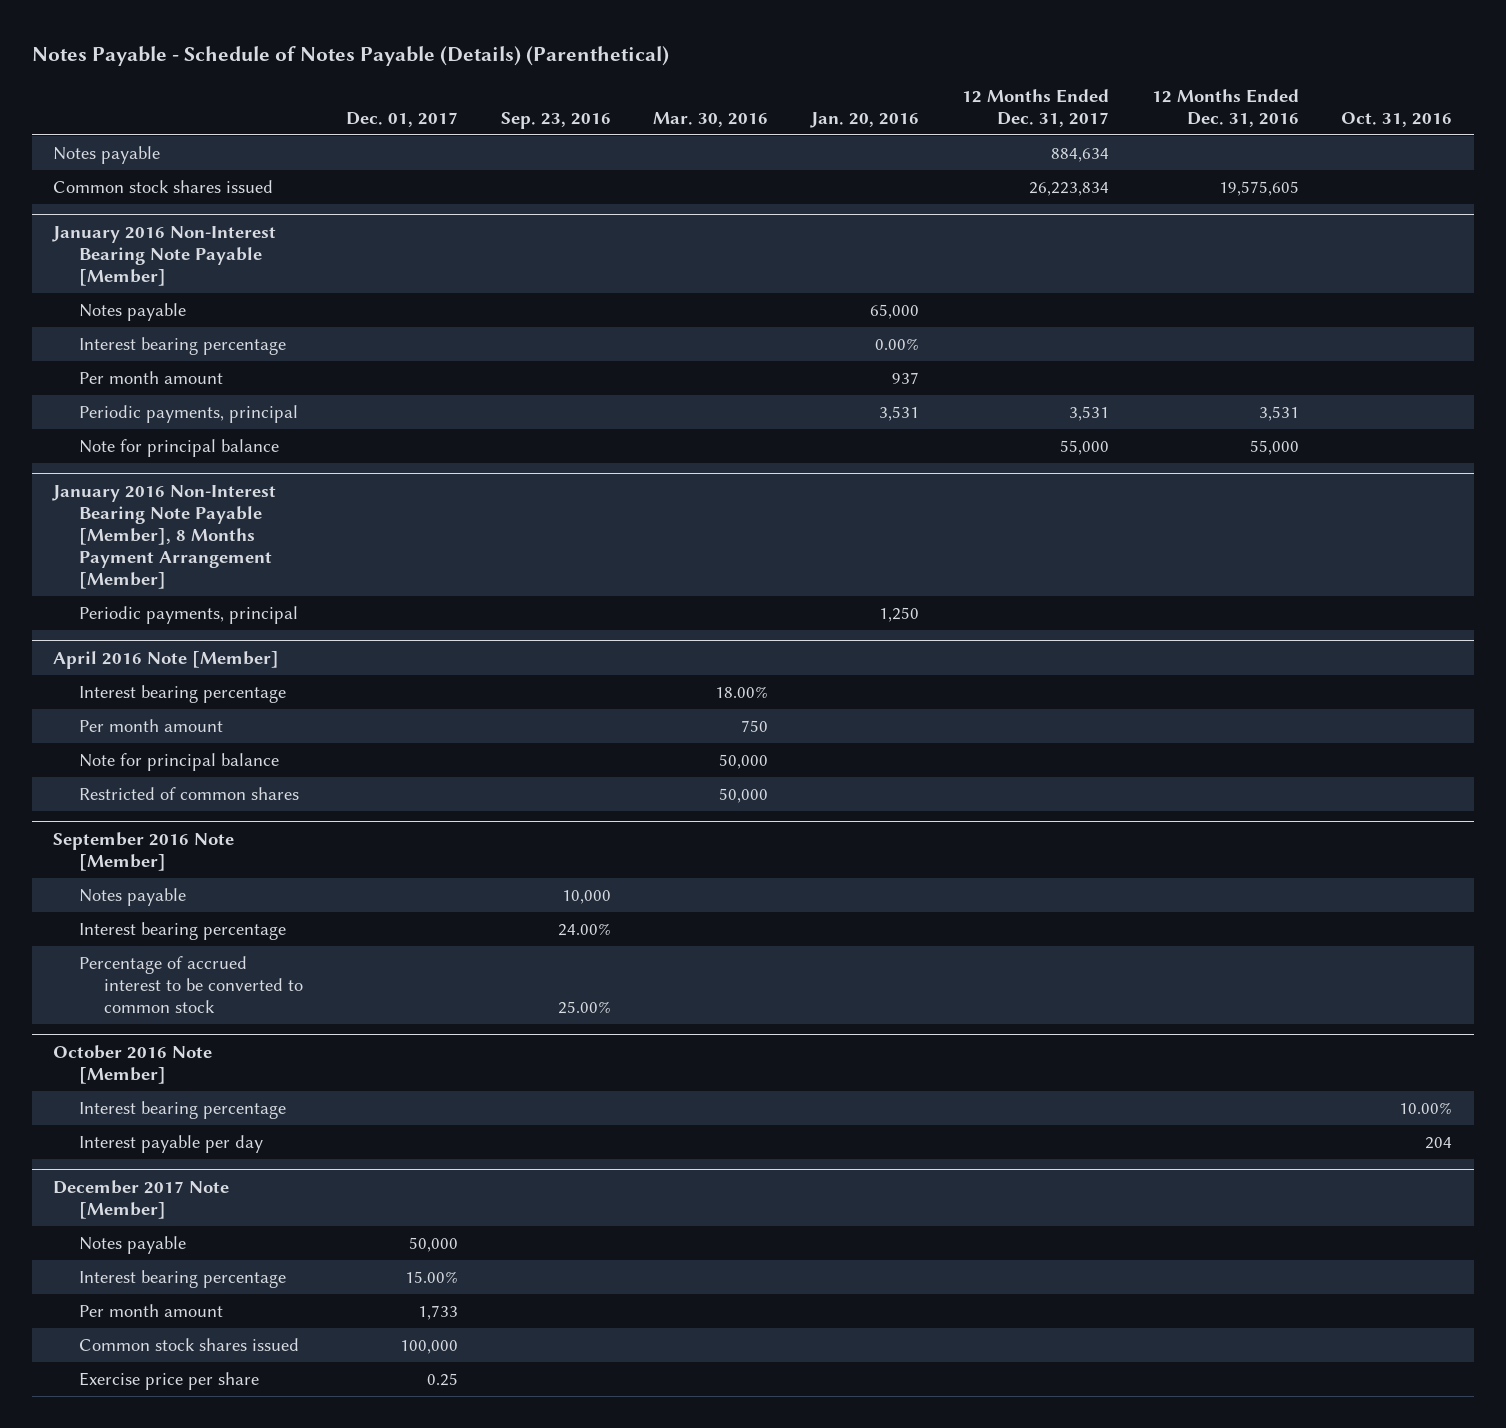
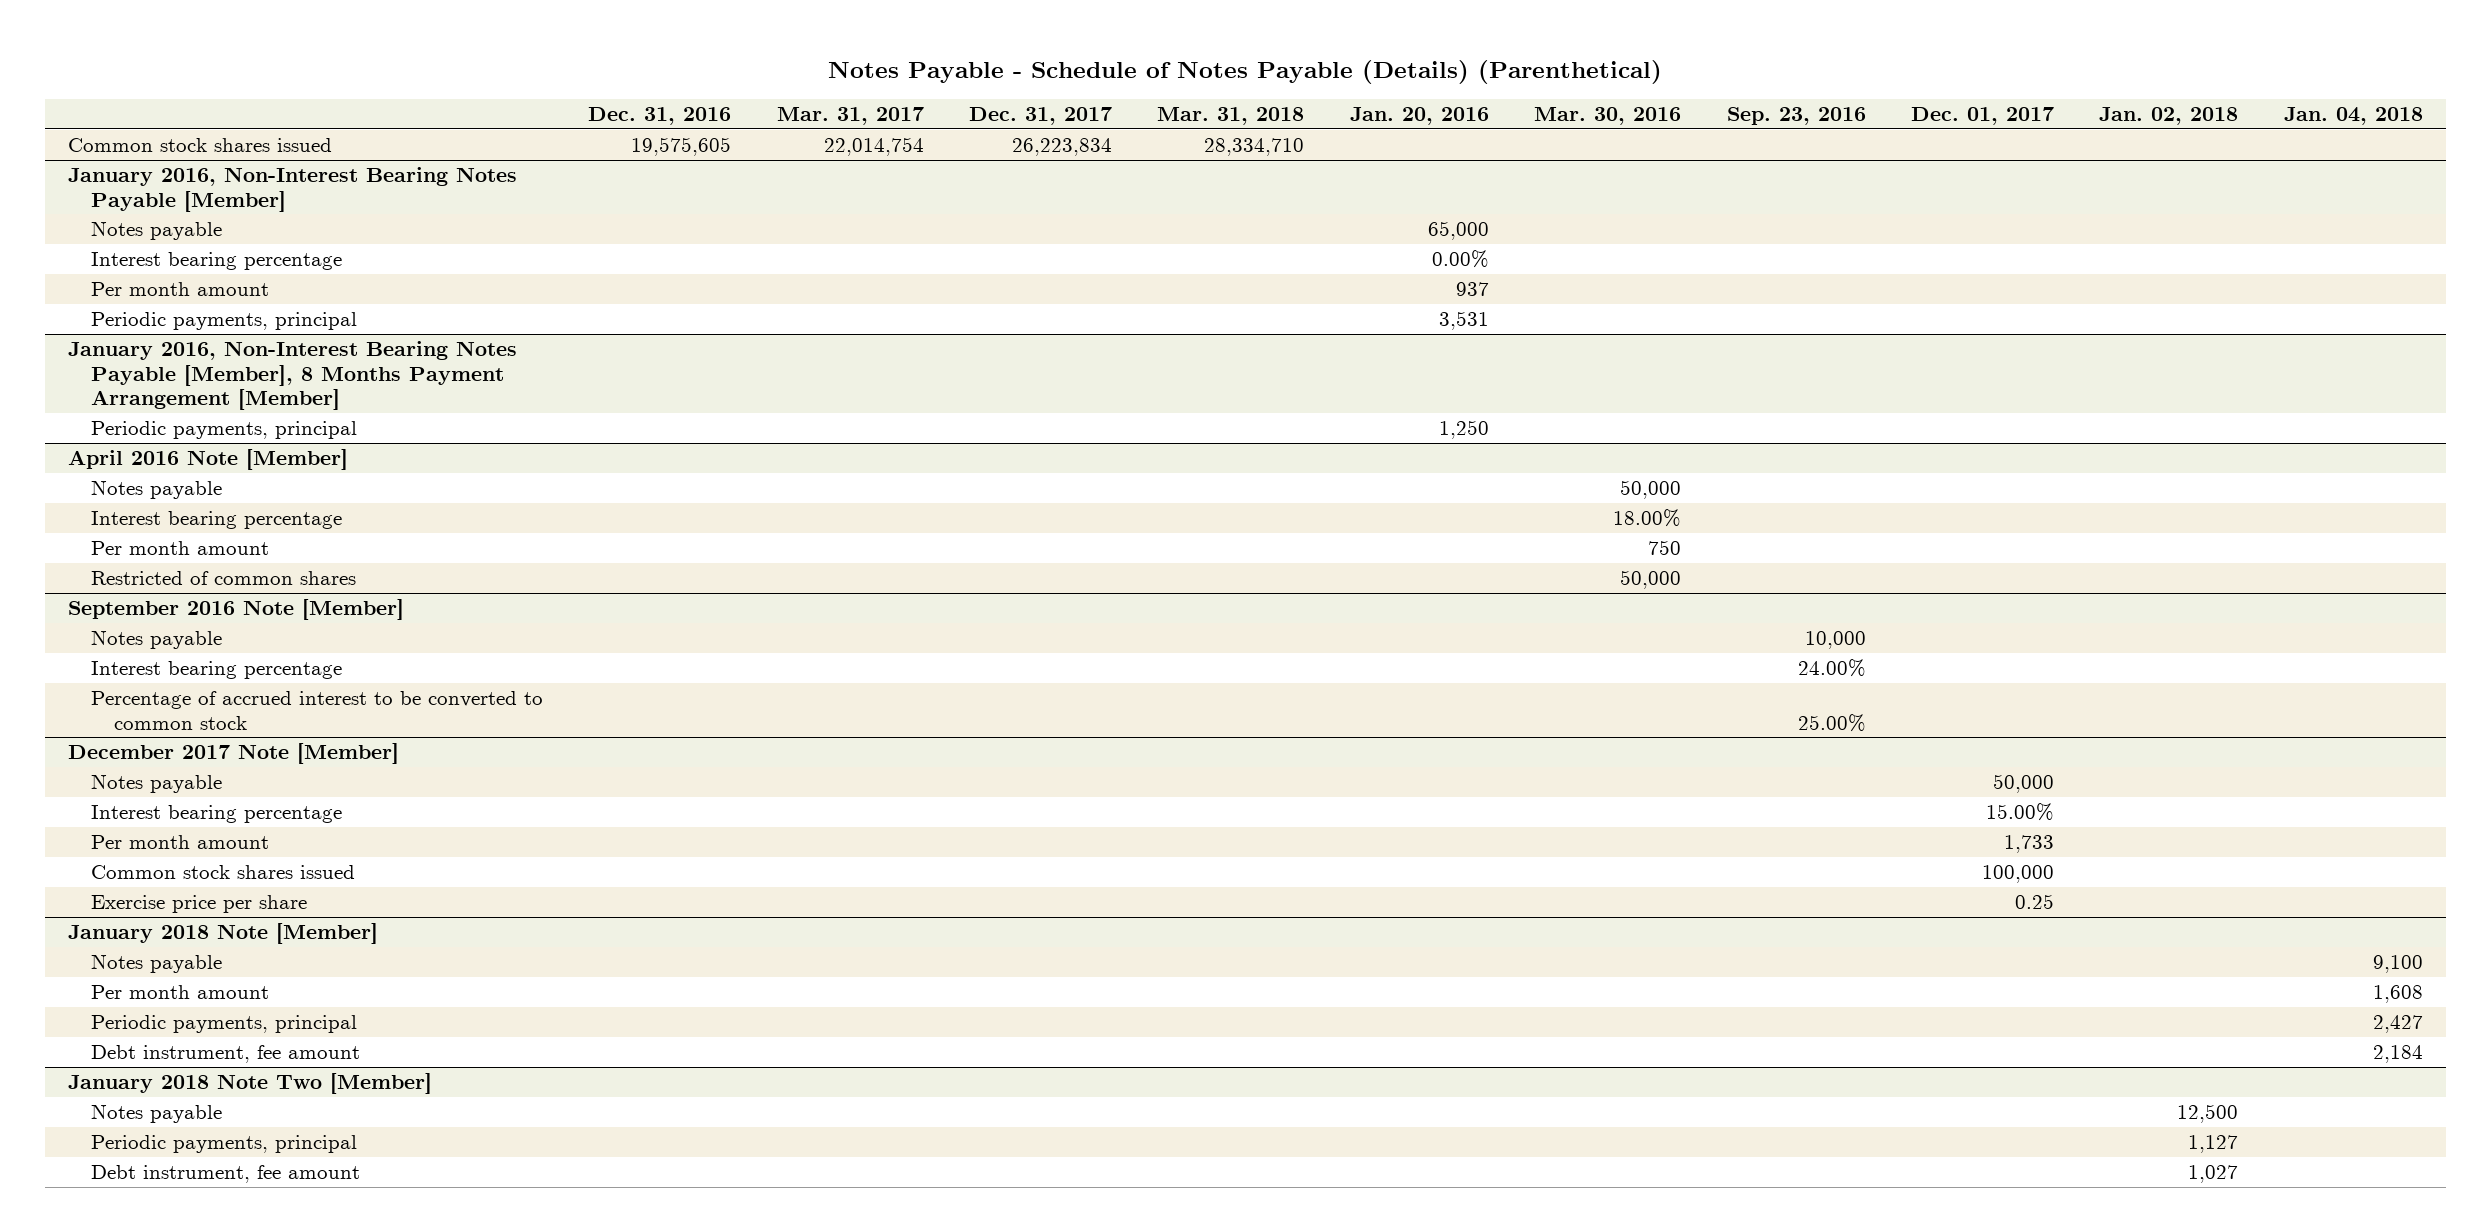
[961,88,1109,127] 12 Months Ended Dec. 31, 2017 -> none
[1151,88,1299,127] 12 Months Ended Dec. 31, 2016 -> none
[1341,111,1453,127] Oct. 31, 2016 -> none
none -> [588,106,732,125] Dec. 31, 2016
none -> [776,106,924,125] Mar. 31, 2017
none -> [969,106,1113,125] Dec. 31, 2017
none -> [1157,106,1305,125] Mar. 31, 2018
none -> [2099,106,2239,125] Jan. 02, 2018
none -> [2283,106,2423,125] Jan. 04, 2018
[53,146,161,165] Notes payable -> none
[52,226,277,286] January 2016 Non-Interest Bearing Note Payable [Member] -> [67,167,517,212] January 2016, Non-Interest Bearing Notes Payable [Member]
[78,439,279,458] Note for principal balance -> none
[52,485,277,589] January 2016 Non-Interest Bearing Note Payable [Member], 8 Months Payment Arrangement [Member] -> [67,341,517,411] January 2016, Non-Interest Bearing Notes Payable [Member], 8 Months Payment Arrangement [Member]
none -> [90,480,222,500] Notes payable
[78,753,279,772] Note for principal balance -> none
[53,1045,213,1084] October 2016 Note [Member] -> none
[78,1101,286,1120] Interest bearing percentage -> none
[78,1135,263,1154] Interest payable per day -> none
none -> [67,923,378,945] January 2018 Note [Member]
none -> [90,954,222,974] Notes payable
none -> [90,985,269,1000] Per month amount
none -> [90,1015,357,1034] Periodic payments, principal
none -> [90,1045,360,1064] Debt instrument, fee amount
none -> [67,1073,432,1095] January 2018 Note Two [Member]
none -> [90,1104,222,1124] Notes payable
none -> [90,1135,357,1154] Periodic payments, principal
none -> [90,1165,360,1184] Debt instrument, fee amount

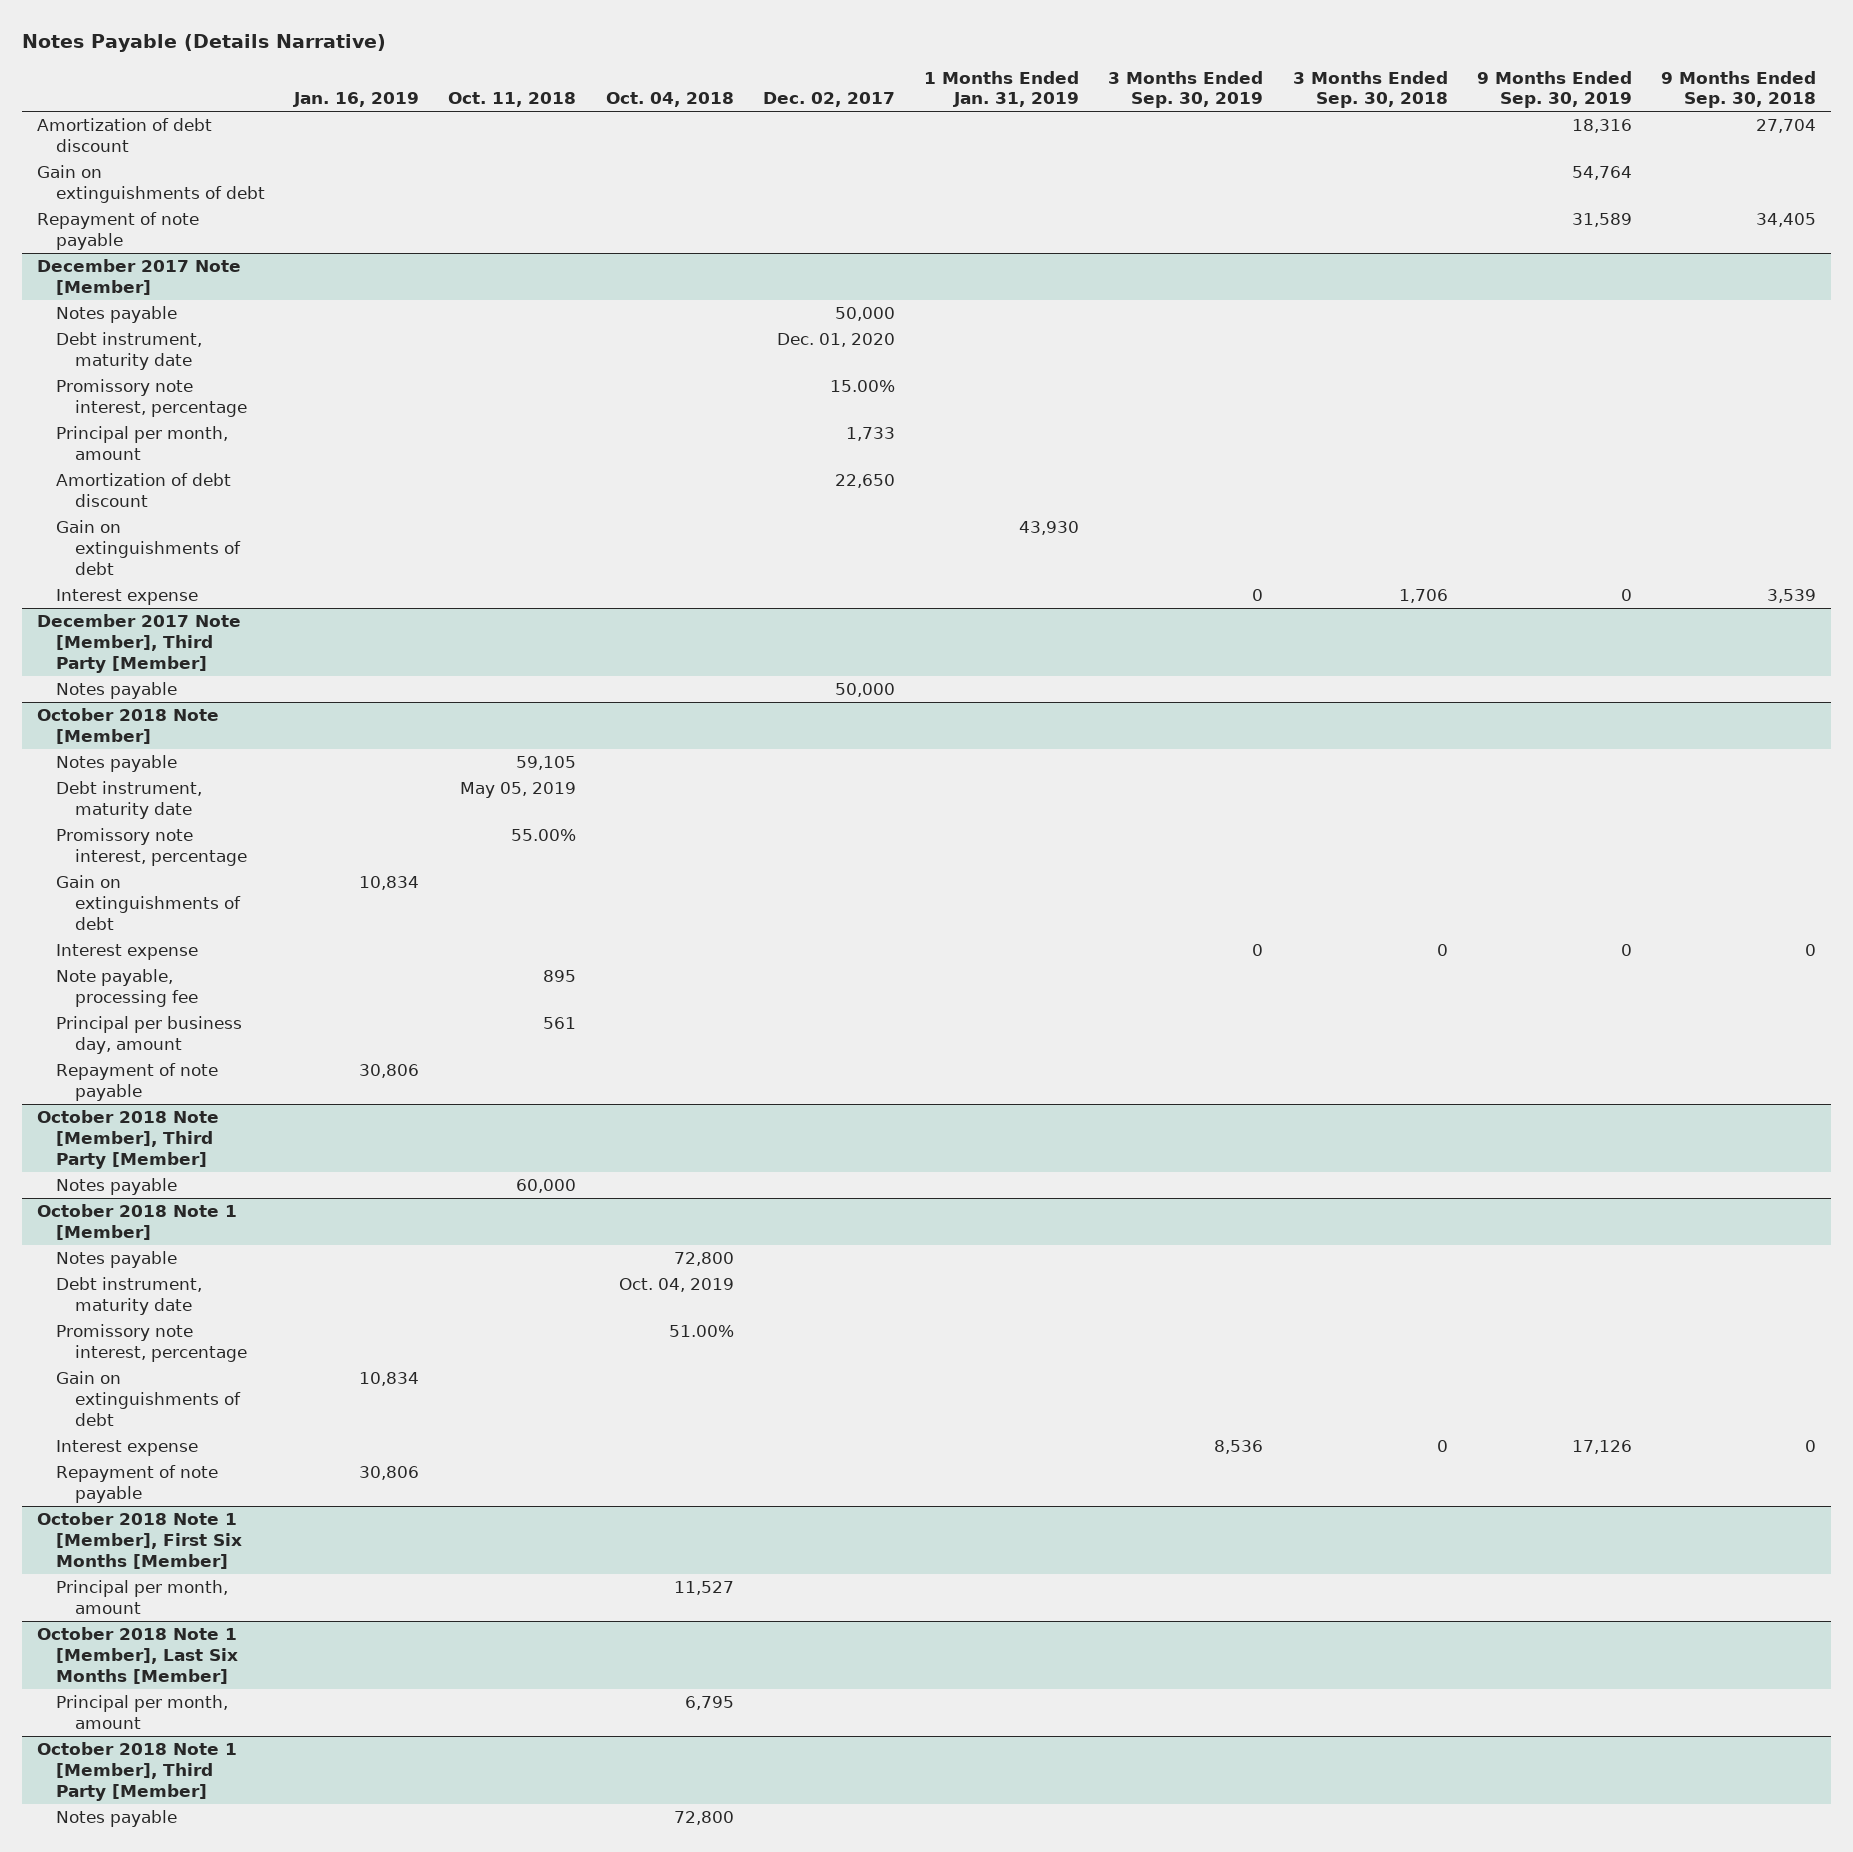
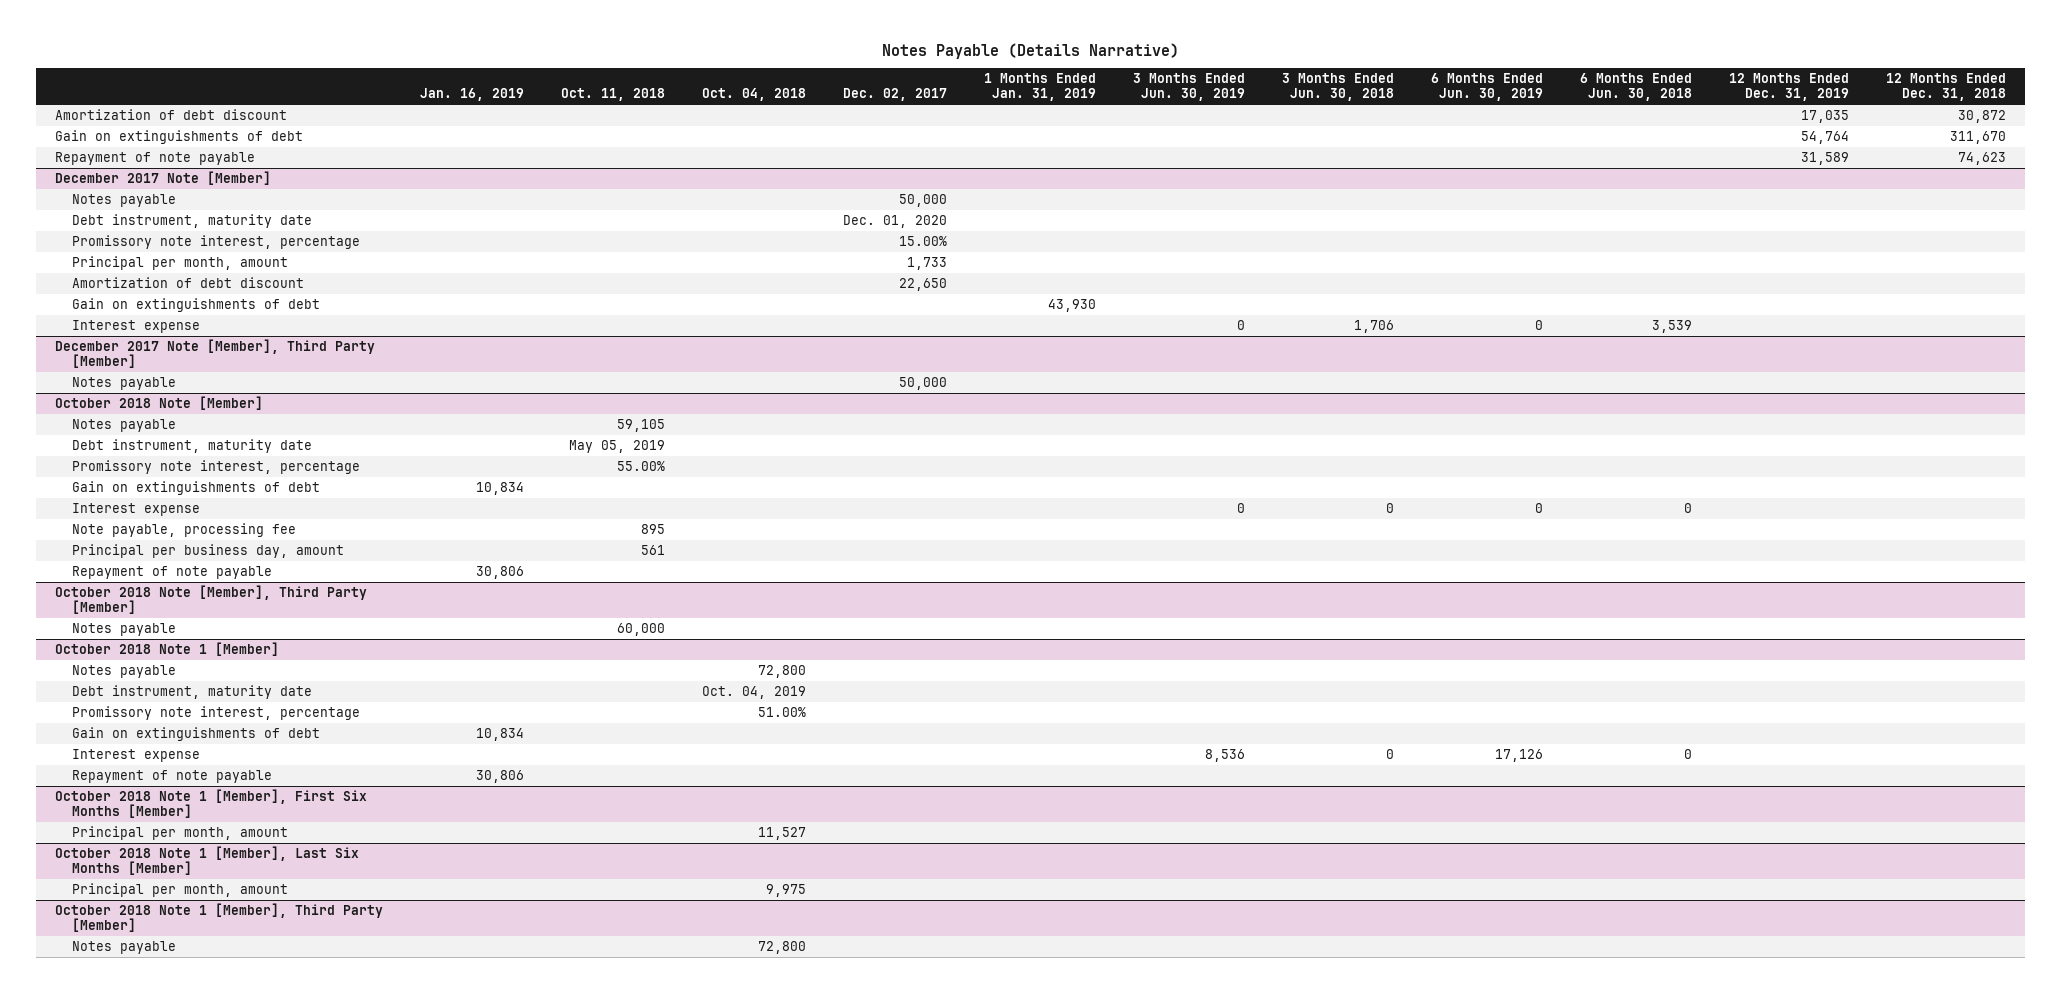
[1108,70,1264,109] 3 Months Ended Sep. 30, 2019 -> none
[1292,70,1448,109] 3 Months Ended Sep. 30, 2018 -> none
[1476,70,1632,109] 9 Months Ended Sep. 30, 2019 -> none
[1661,70,1817,109] 9 Months Ended Sep. 30, 2018 -> none
none -> [1133,72,1246,102] 3 Months Ended Jun. 30, 2019
none -> [1282,72,1395,102] 3 Months Ended Jun. 30, 2018
none -> [1431,72,1544,102] 6 Months Ended Jun. 30, 2019
none -> [1580,72,1693,102] 6 Months Ended Jun. 30, 2018
none -> [1729,72,1850,102] 12 Months Ended Dec. 31, 2019
none -> [1886,72,2007,102] 12 Months Ended Dec. 31, 2018
[684,1696,734,1711] 6,795 -> [765,883,806,897] 9,975

